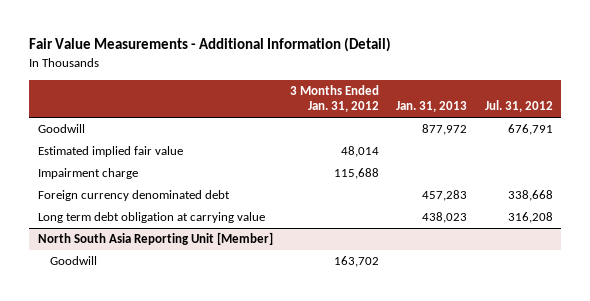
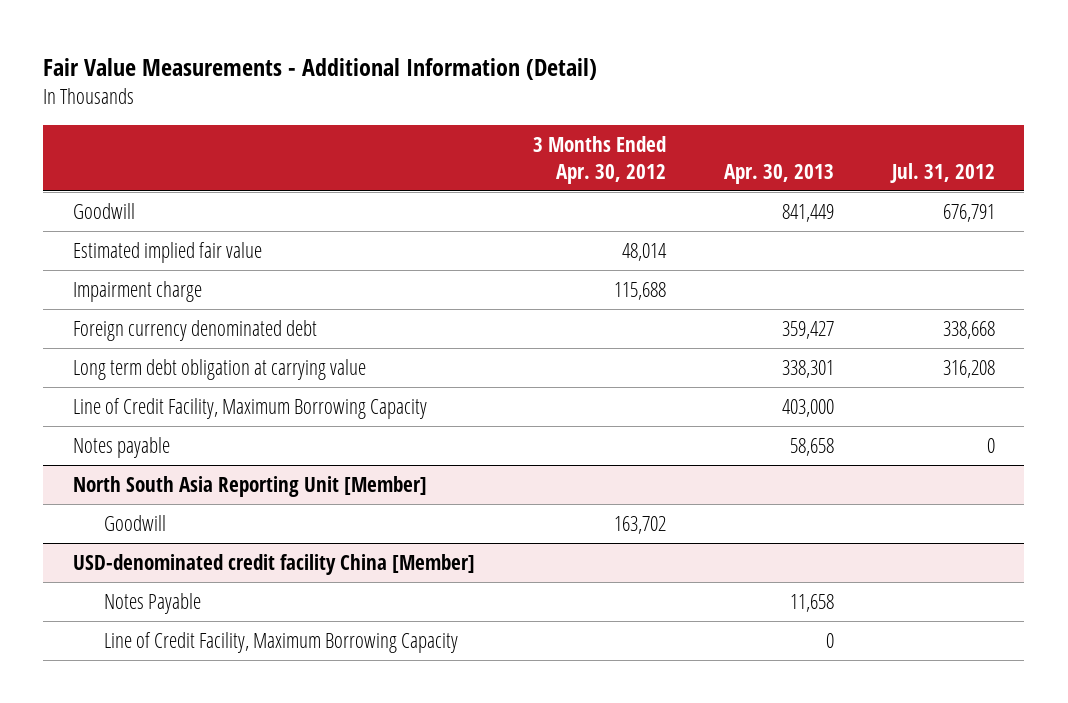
[290,85,380,113] 3 Months Ended Jan. 31, 2012 -> none
[396,101,468,113] Jan. 31, 2013 -> none
none -> [532,135,666,184] 3 Months Ended Apr. 30, 2012
none -> [723,163,834,184] Apr. 30, 2013
none -> [72,397,427,419] Line of Credit Facility, Maximum Borrowing Capacity
none -> [72,436,170,458] Notes payable
none -> [72,553,475,575] USD-denominated credit facility China [Member]
none -> [104,592,202,614] Notes Payable
none -> [104,631,459,653] Line of Credit Facility, Maximum Borrowing Capacity

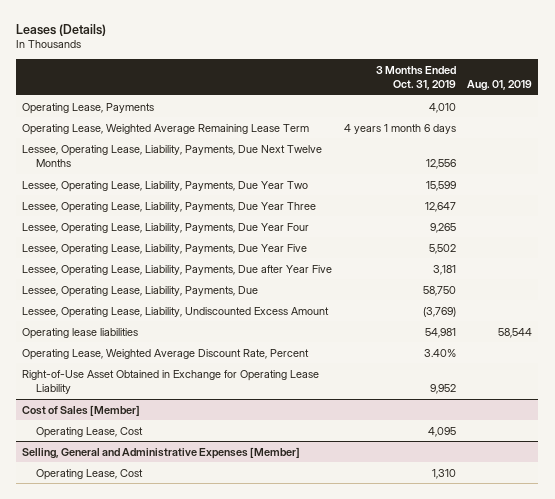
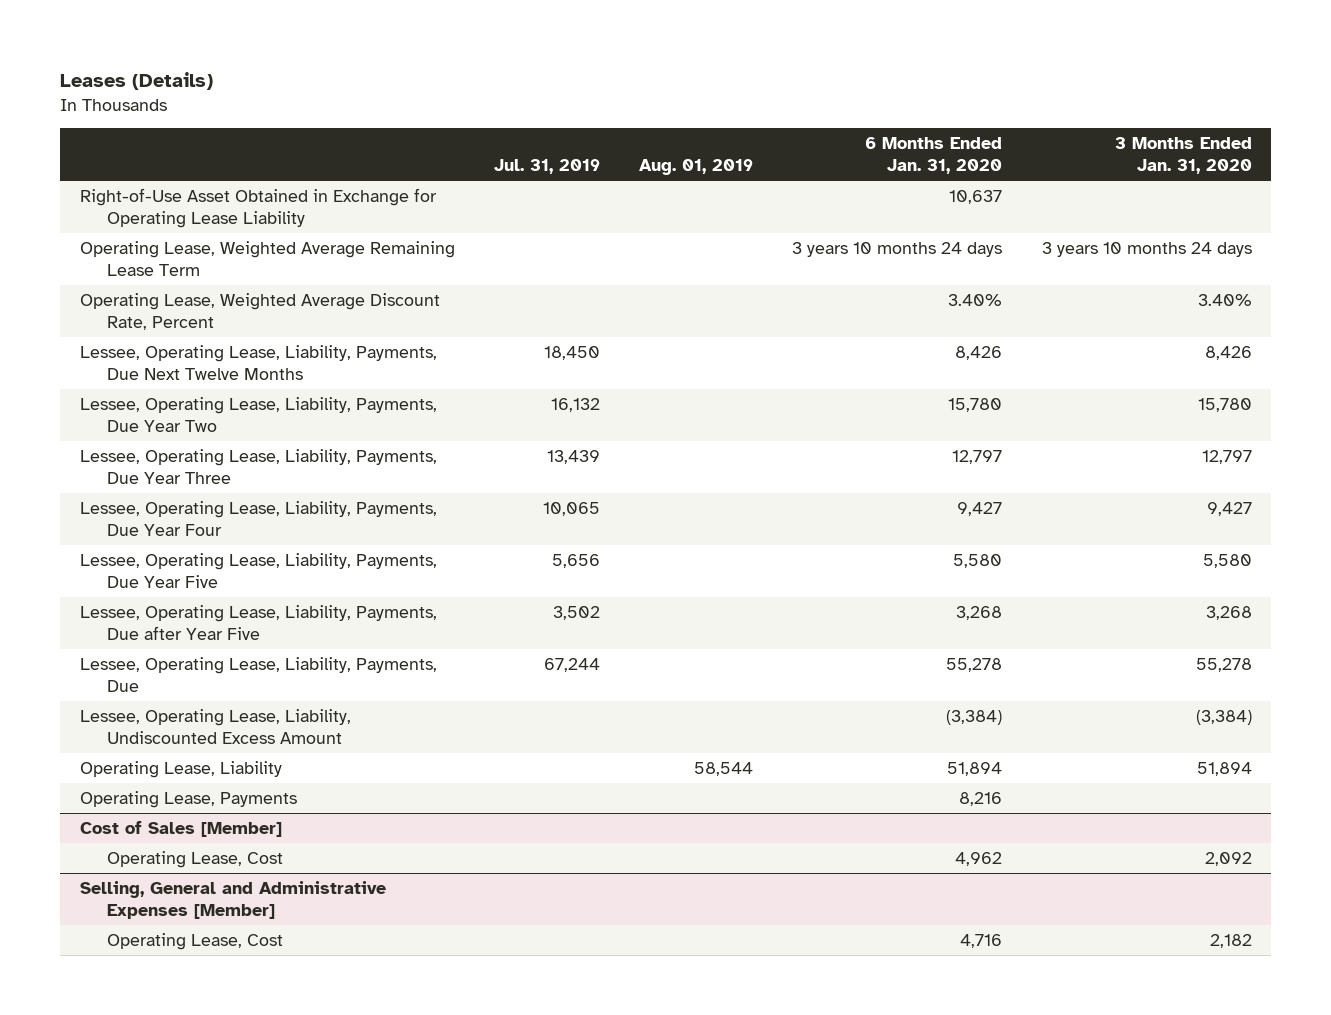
[375,66,456,91] 3 Months Ended Oct. 31, 2019 -> none
none -> [493,158,600,174] Jul. 31, 2019
none -> [865,137,1003,174] 6 Months Ended Jan. 31, 2020
none -> [1114,137,1252,174] 3 Months Ended Jan. 31, 2020
[22,369,320,394] Right-of-Use Asset Obtained in Exchange for Operating Lease Liability -> [79,188,437,228] Right-of-Use Asset Obtained in Exchange for Operating Lease Liability
[22,348,310,360] Operating Lease, Weighted Average Discount Rate, Percent -> [79,293,440,330] Operating Lease, Weighted Average Discount Rate, Percent
[22,327,139,339] Operating lease liabilities -> [79,761,282,779] Operating Lease, Liability
[22,102,155,114] Operating Lease, Payments -> [79,791,297,809] Operating Lease, Payments

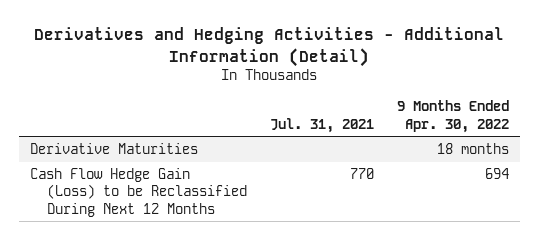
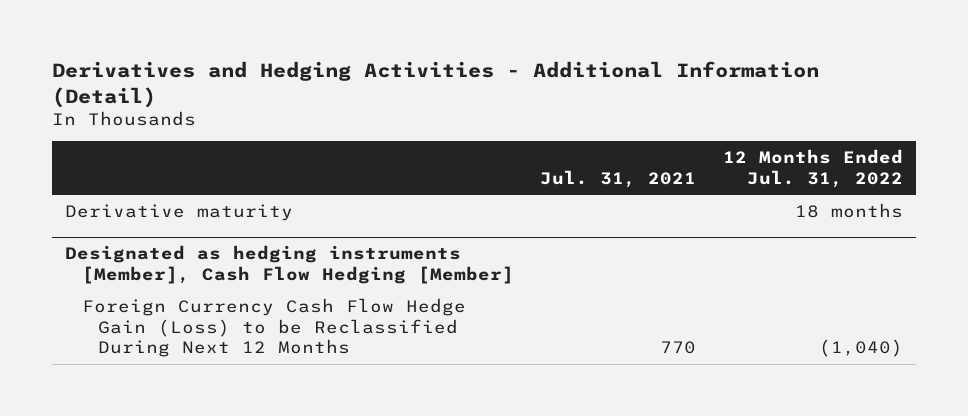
[396,100,509,133] 9 Months Ended Apr. 30, 2022 -> none
none -> [722,149,903,188] 12 Months Ended Jul. 31, 2022
[30,168,247,217] Cash Flow Hedge Gain (Loss) to be Reclassified During Next 12 Months -> none
[30,143,199,155] Derivative Maturities -> [65,203,294,221] Derivative maturity
none -> [65,245,514,285] Designated as hedging instruments [Member], Cash Flow Hedging [Member]
none -> [81,297,466,358] Foreign Currency Cash Flow Hedge Gain (Loss) to be Reclassified During Next 12 Months

